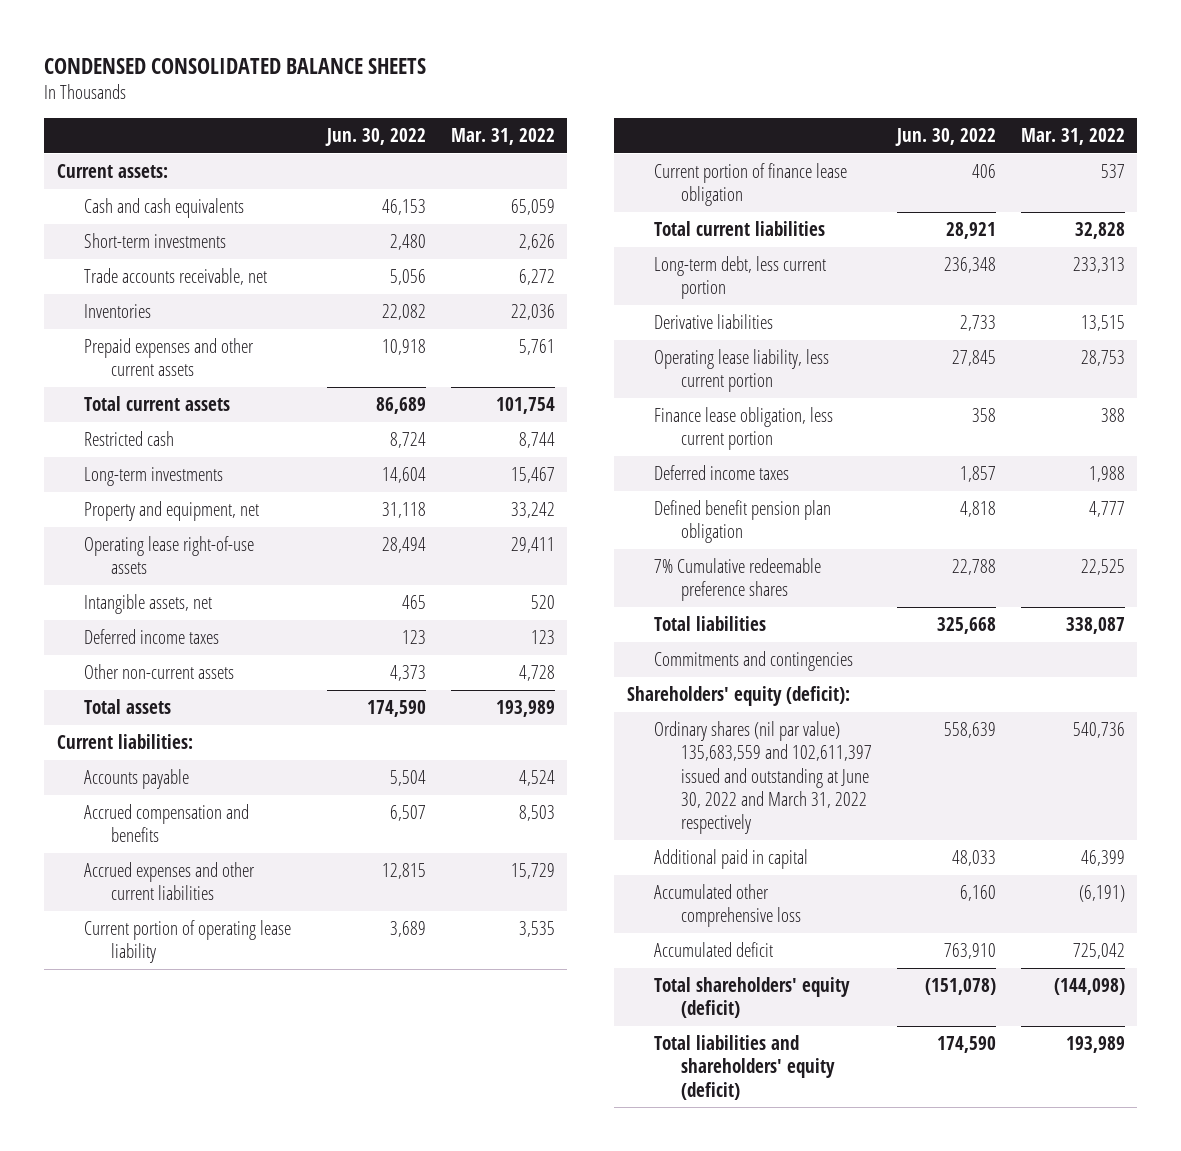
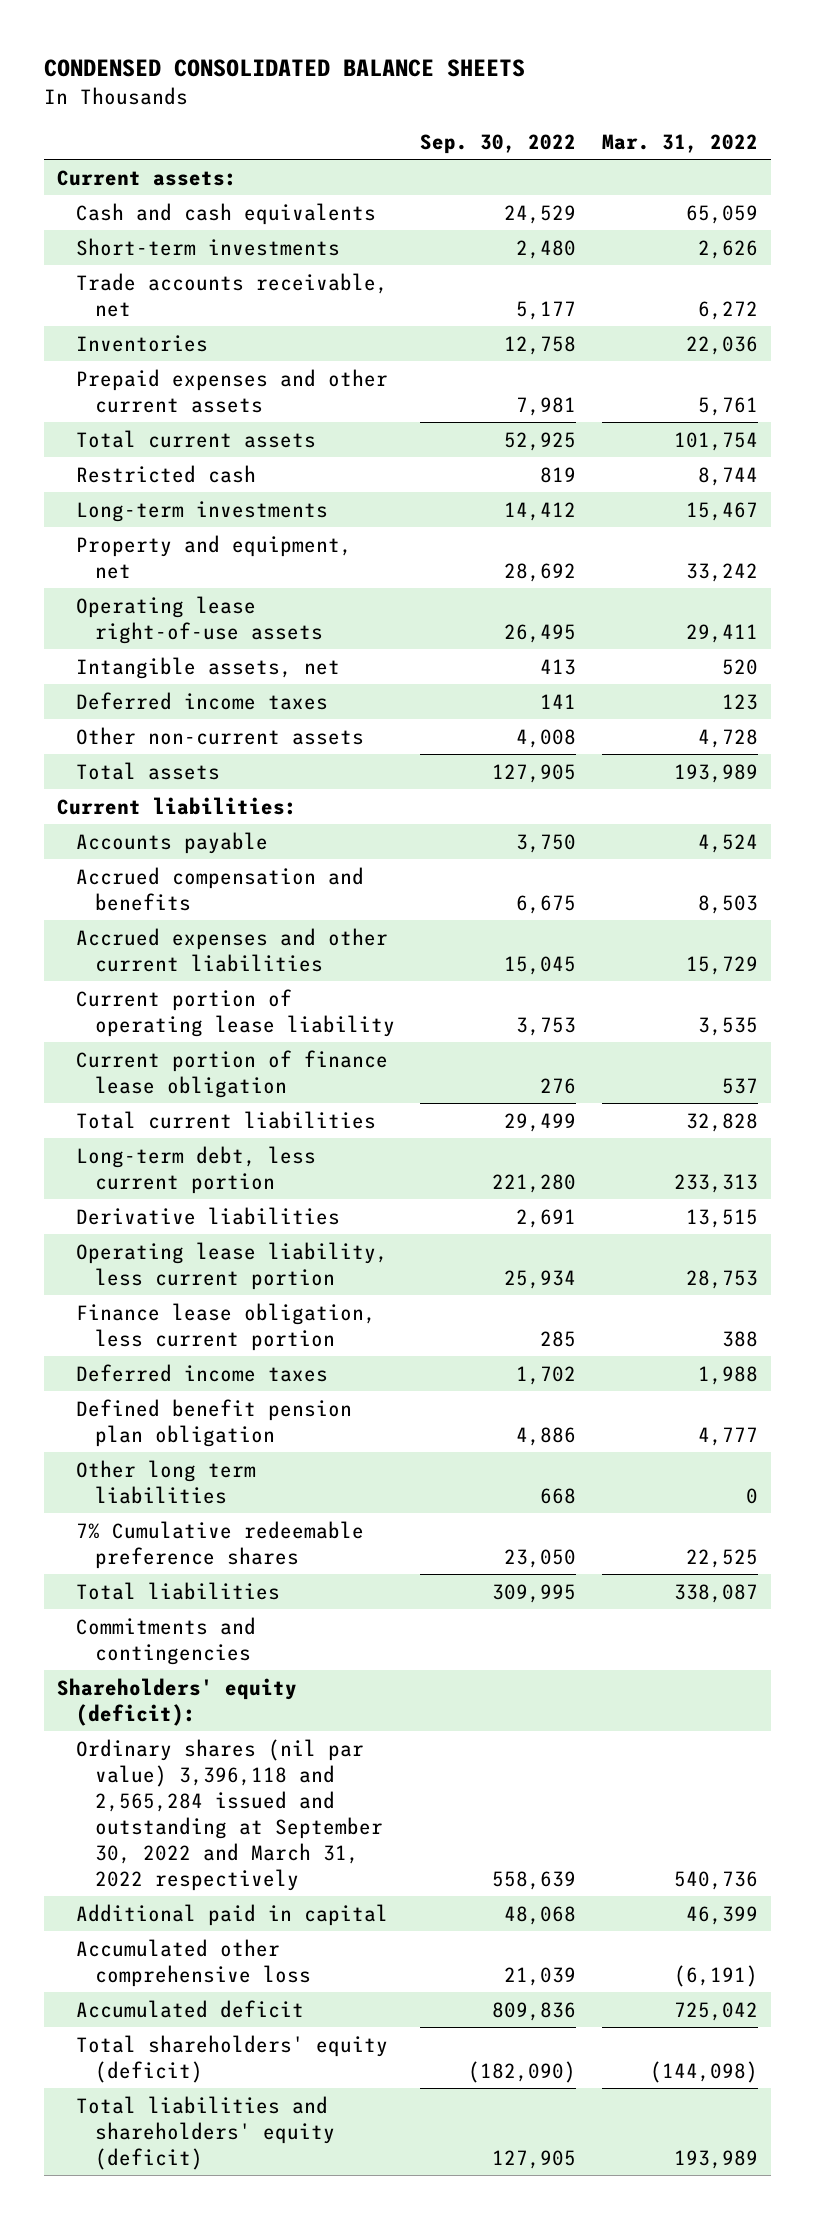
[324,128,426,147] Jun. 30, 2022 -> none
none -> [420,134,577,155] Sep. 30, 2022
none -> [75,1459,256,1504] Other long term liabilities
[653,721,873,834] Ordinary shares (nil par value) 135,683,559 and 102,611,397 issued and outstanding at June 30, 2022 and March 31, 2022 respectively -> [75,1738,383,1892] Ordinary shares (nil par value) 3,396,118 and 2,565,284 issued and outstanding at September 30, 2022 and March 31, 2022 respectively

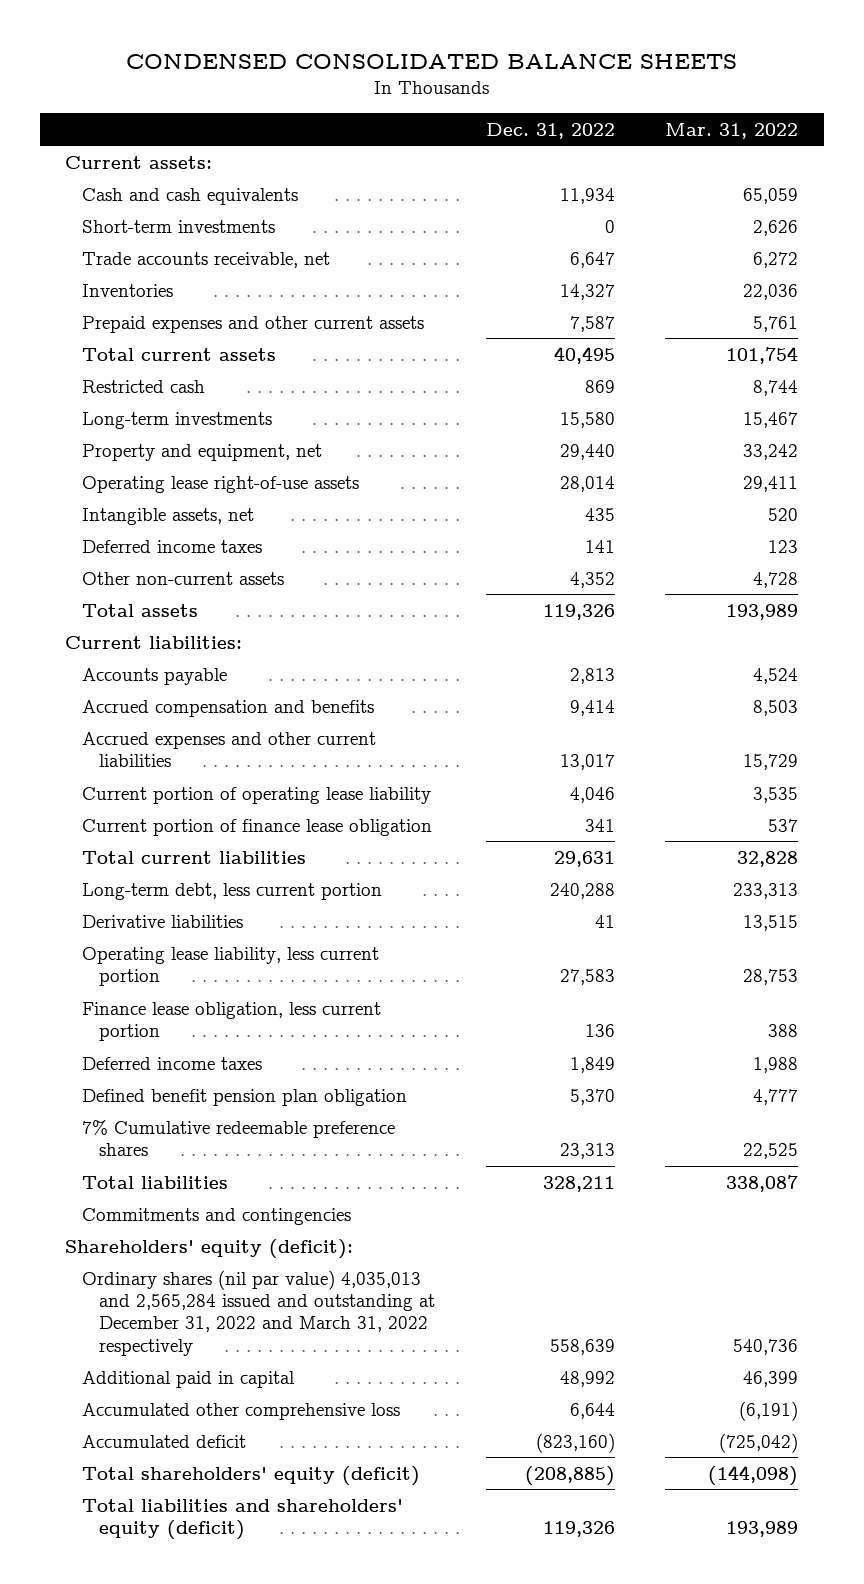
[420,134,577,155] Sep. 30, 2022 -> none
none -> [485,122,615,139] Dec. 31, 2022
[75,1459,256,1504] Other long term liabilities -> none
[75,1738,383,1892] Ordinary shares (nil par value) 3,396,118 and 2,565,284 issued and outstanding at September 30, 2022 and March 31, 2022 respectively -> [82,1269,435,1356] Ordinary shares (nil par value) 4,035,013 and 2,565,284 issued and outstanding at December 31, 2022 and March 31, 2022 respectively
[673,2001,758,2021] 725,042 -> [719,1432,799,1453] (725,042)

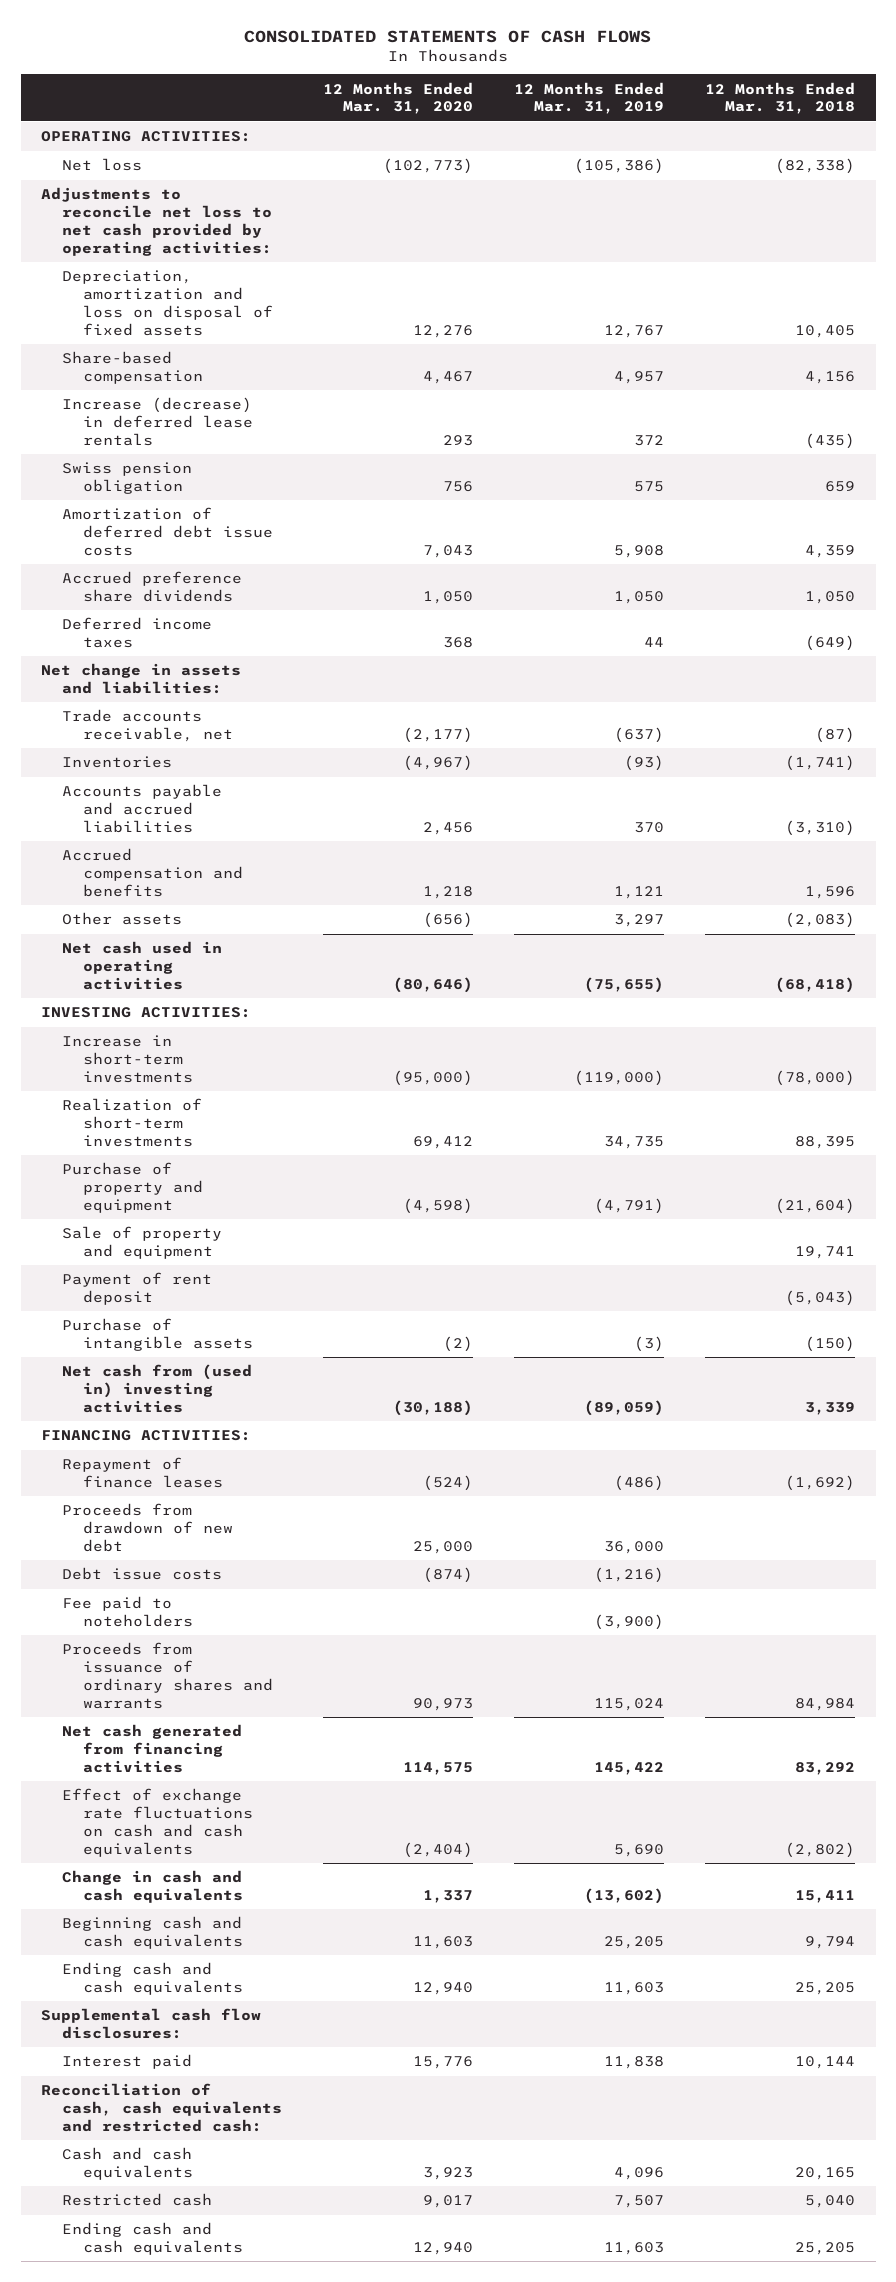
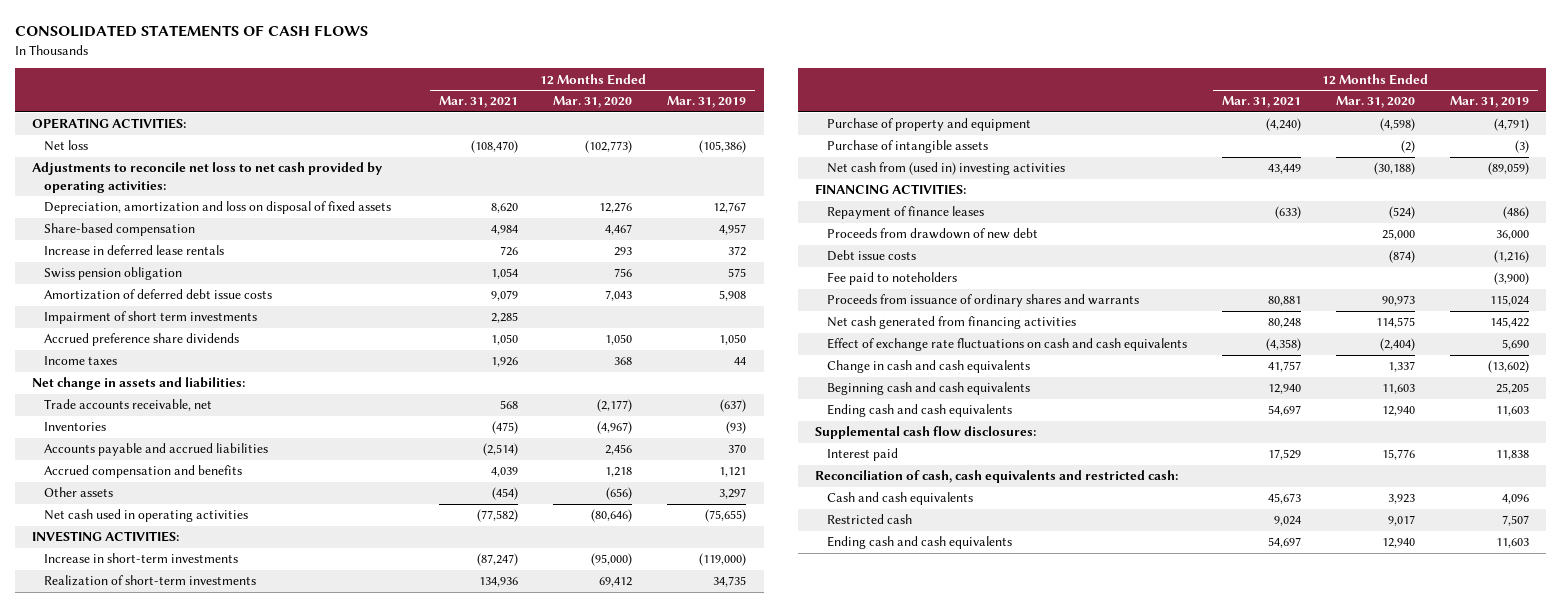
[705,81,856,115] 12 Months Ended Mar. 31, 2018 -> none
none -> [439,96,519,109] Mar. 31, 2021
[62,397,254,446] Increase (decrease) in deferred lease rentals -> [44,245,225,256] Increase in deferred lease rentals
none -> [44,311,258,325] Impairment of short term investments
[62,617,213,648] Deferred income taxes -> [44,356,118,366] Income taxes
[62,1226,223,1259] Sale of property and equipment -> none
[62,1272,213,1305] Payment of rent deposit -> none

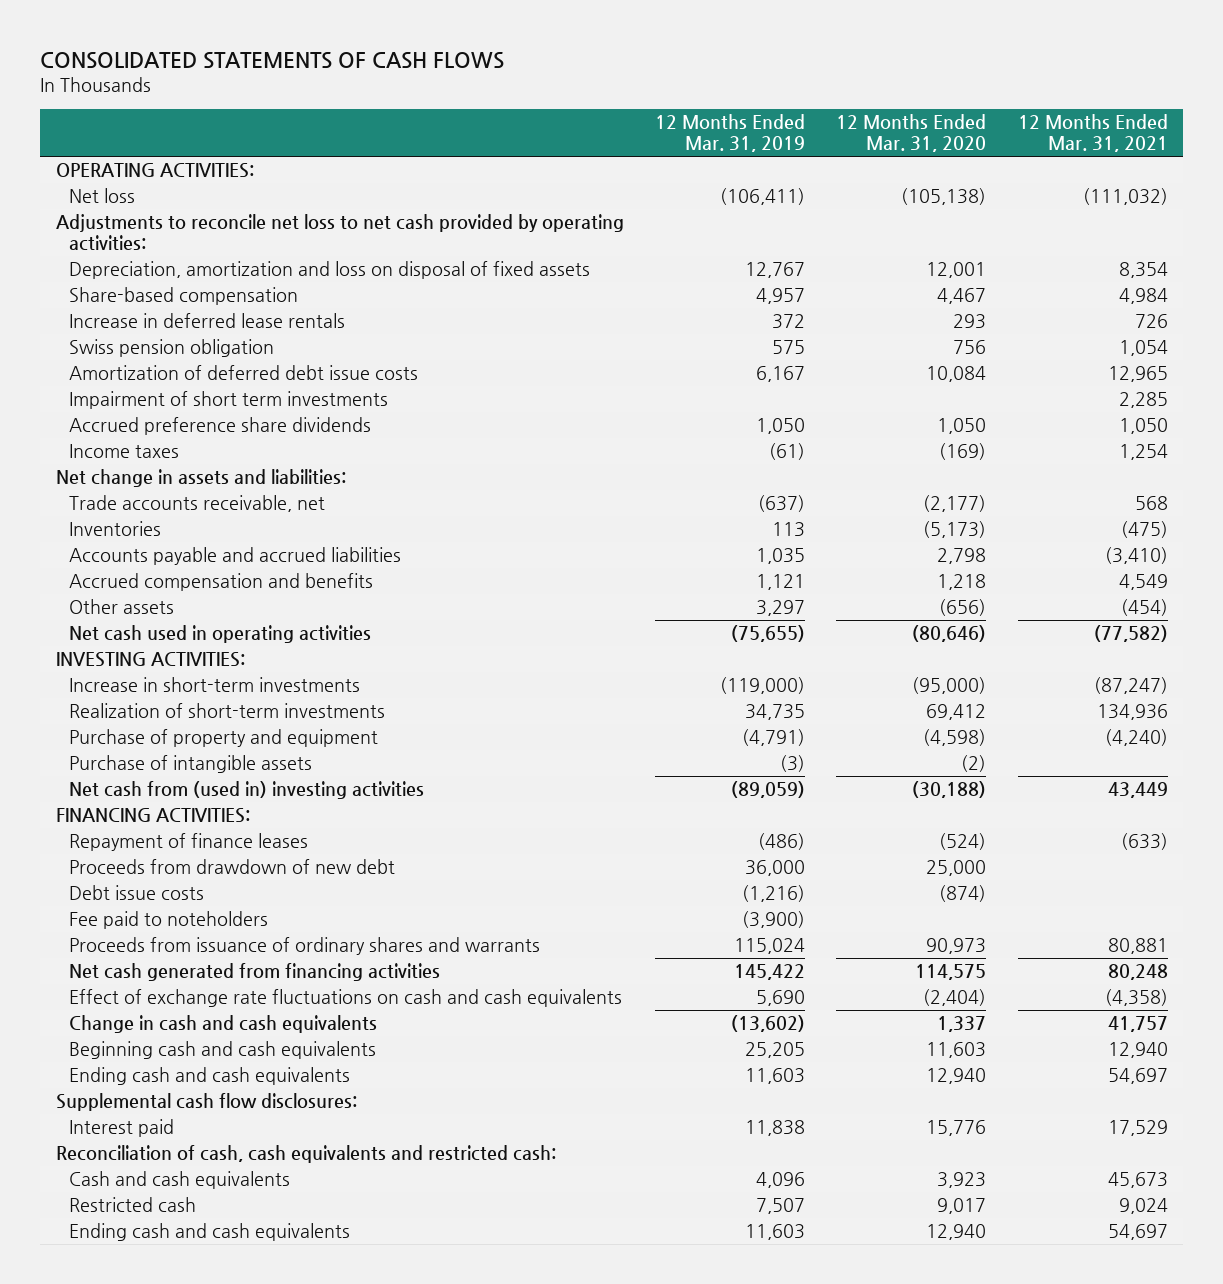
[471,140,519,154] (108,470) -> [1082,188,1168,206] (111,032)
[585,140,633,154] (102,773) -> [901,188,987,206] (105,138)
[699,140,747,154] (105,386) -> [719,188,805,206] (106,411)
[491,203,519,214] 8,620 -> [1118,262,1168,279] 8,354
[599,202,633,214] 12,276 -> [926,262,987,279] 12,001
[491,290,519,302] 9,079 -> [1107,366,1168,383] 12,965
[605,290,633,302] 7,043 -> [926,366,987,383] 10,084
[719,290,747,302] 5,908 -> [755,366,805,383] 6,167
[491,357,519,368] 1,926 -> [1118,444,1168,461] 1,254
[614,357,633,366] 368 -> [939,443,987,461] (169)
[734,357,747,366] 44 -> [768,443,805,461] (61)
[597,421,633,435] (4,967) -> [923,521,987,539] (5,173)
[726,421,747,435] (93) -> [771,522,805,538] 113
[483,443,519,457] (2,514) -> [1104,547,1168,565] (3,410)
[605,444,633,456] 2,456 -> [937,548,987,565] 2,798
[728,444,747,454] 370 -> [755,548,805,565] 1,035
[491,467,519,478] 4,039 -> [1118,574,1168,591] 4,549

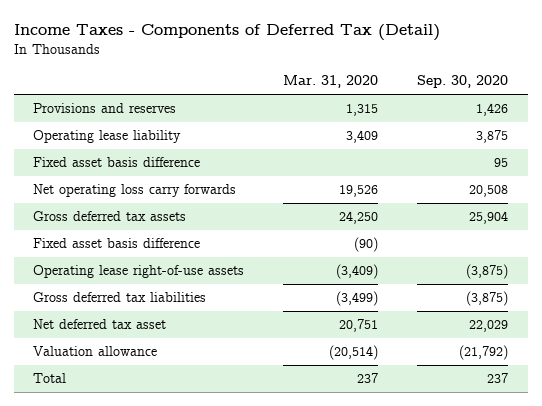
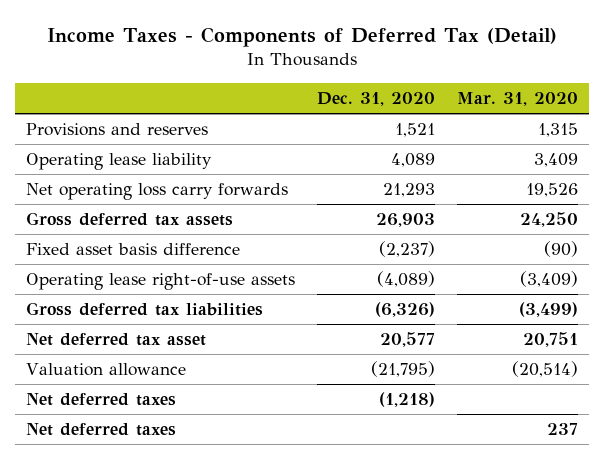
[417,75,509,89] Sep. 30, 2020 -> none
none -> [316,92,435,107] Dec. 31, 2020
[33,157,201,168] Fixed asset basis difference -> none
none -> [25,393,176,407] Net deferred taxes
[33,373,67,384] Total -> [25,423,176,437] Net deferred taxes

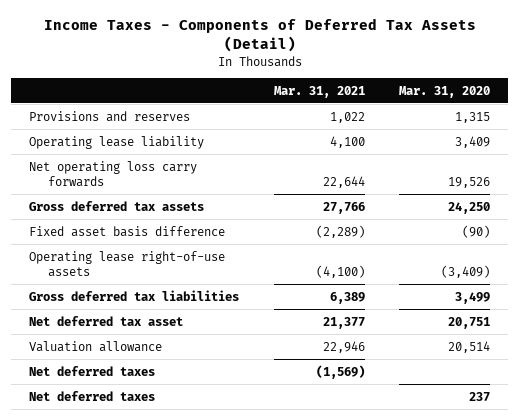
[46,26,557,47] Income Taxes - Components of Deferred Tax (Detail) -> [43,18,476,53] Income Taxes - Components of Deferred Tax Assets (Detail)
[316,92,435,107] Dec. 31, 2020 -> none
none -> [273,85,365,98] Mar. 31, 2021
[519,302,579,318] (3,499) -> [455,291,491,304] 3,499
[512,361,579,378] (20,514) -> [448,340,491,353] 20,514

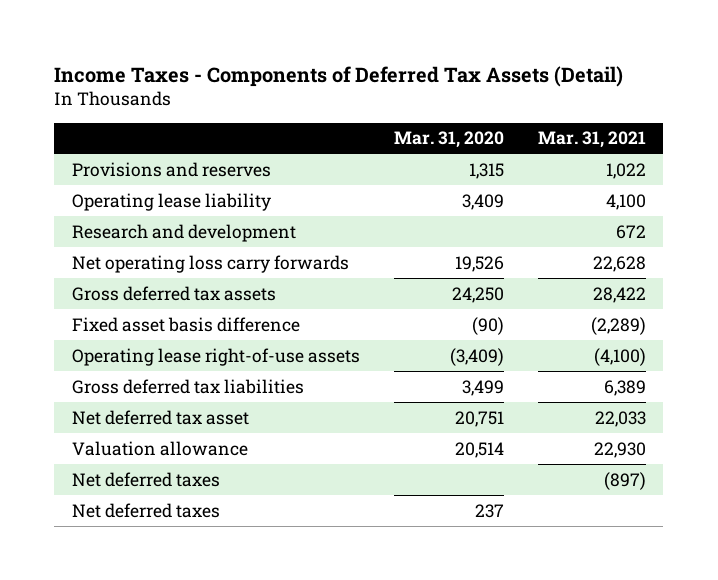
none -> [71,223,296,242] Research and development
[322,175,365,188] 22,644 -> [593,255,647,272] 22,628
[322,201,365,214] 27,766 -> [593,286,647,303] 28,422
[322,316,365,329] 21,377 -> [595,410,647,427] 22,033
[322,340,365,353] 22,946 -> [594,441,647,458] 22,930
[315,364,365,379] (1,569) -> [604,471,647,490] (897)

